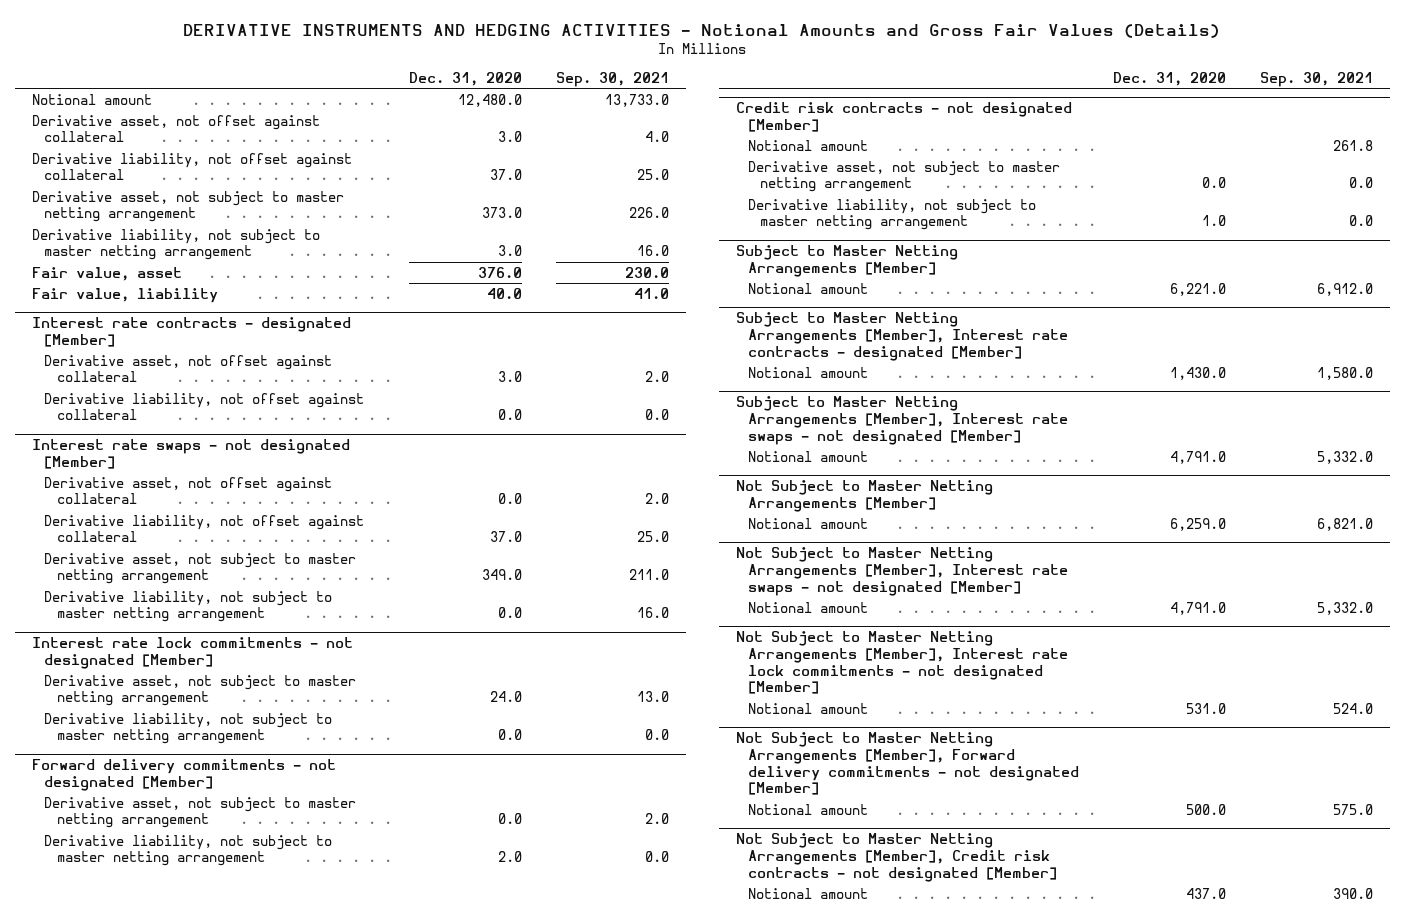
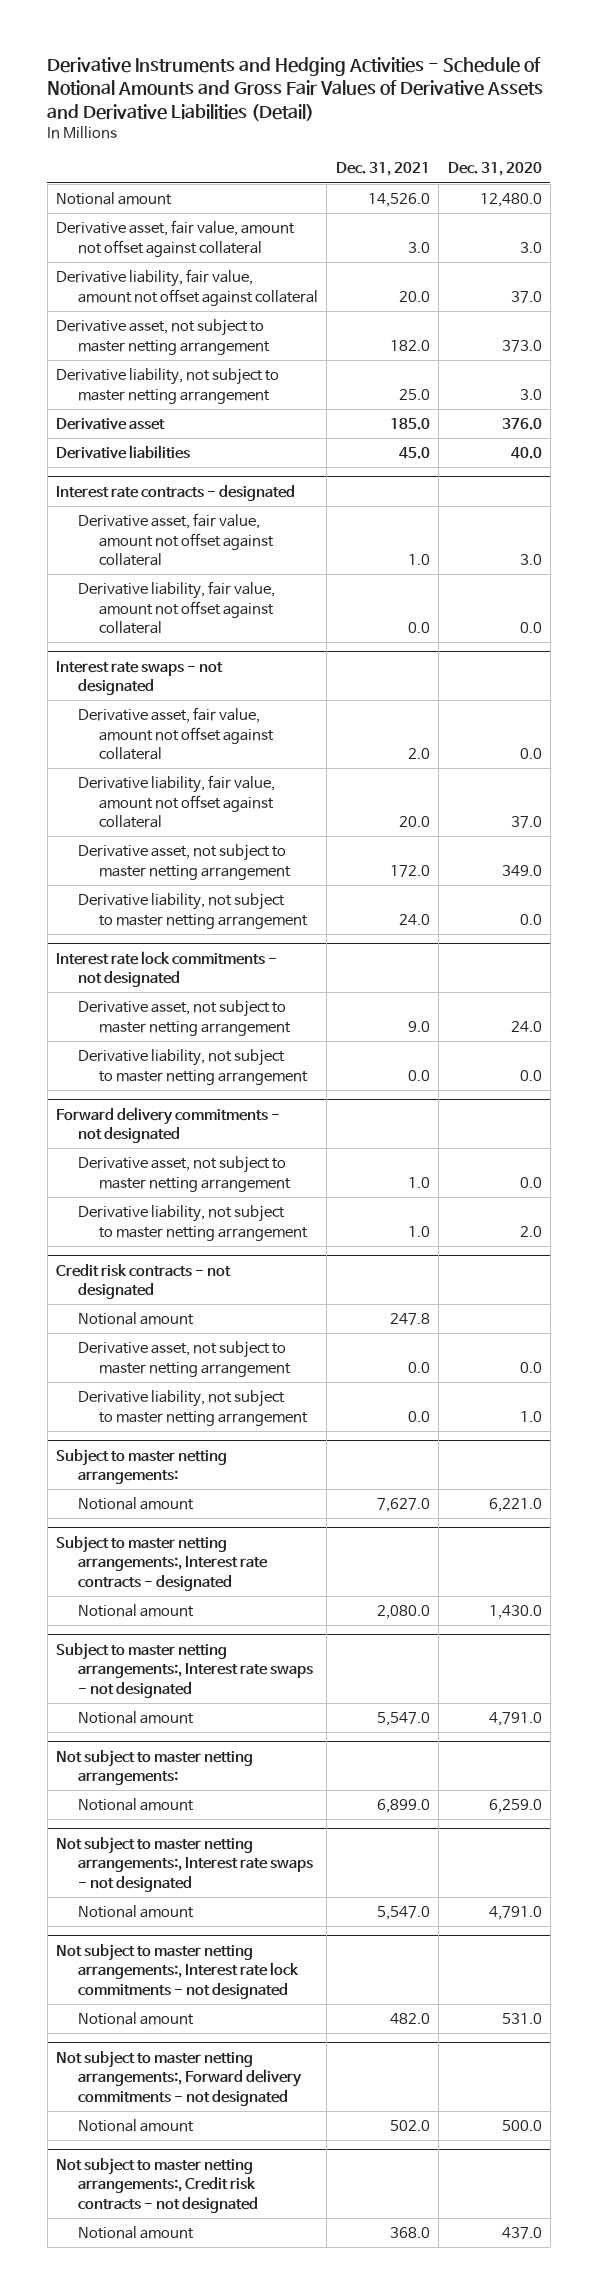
[183,23,1221,38] DERIVATIVE INSTRUMENTS AND HEDGING ACTIVITIES - Notional Amounts and Gross Fair Values (Details) -> [47,56,544,121] Derivative Instruments and Hedging Activities - Schedule of Notional Amounts and Gross Fair Values of Derivative Assets and Derivative Liabilities (Detail)
[555,71,669,87] Sep. 30, 2021 -> none
none -> [335,162,430,177] Dec. 31, 2021
[32,114,321,143] Derivative asset, not offset against collateral -> [56,220,296,257] Derivative asset, fair value, amount not offset against collateral
[32,152,353,181] Derivative liability, not offset against collateral -> [56,269,318,306] Derivative liability, fair value, amount not offset against collateral
[32,266,183,281] Fair value, asset -> [56,418,166,431] Derivative asset
[32,287,219,303] Fair value, liability -> [56,445,191,460] Derivative liabilities
[32,316,352,347] Interest rate contracts - designated [Member] -> [56,484,296,501] Interest rate contracts - designated
[44,354,333,383] Derivative asset, not offset against collateral -> [77,513,275,567] Derivative asset, fair value, amount not offset against collateral
[44,392,365,421] Derivative liability, not offset against collateral -> [77,581,275,635] Derivative liability, fair value, amount not offset against collateral
[32,438,351,469] Interest rate swaps - not designated [Member] -> [56,660,224,696] Interest rate swaps - not designated
[44,476,333,505] Derivative asset, not offset against collateral -> [77,707,275,761] Derivative asset, fair value, amount not offset against collateral
[44,514,365,543] Derivative liability, not offset against collateral -> [77,775,275,829] Derivative liability, fair value, amount not offset against collateral
[32,636,354,669] Interest rate lock commitments - not designated [Member] -> [56,950,278,988] Interest rate lock commitments - not designated
[32,758,337,791] Forward delivery commitments - not designated [Member] -> [56,1106,281,1144] Forward delivery commitments - not designated
[735,101,1072,132] Credit risk contracts - not designated [Member] -> [56,1263,232,1300] Credit risk contracts - not designated
[735,244,958,277] Subject to Master Netting Arrangements [Member] -> [56,1448,228,1485] Subject to master netting arrangements:
[735,311,1069,361] Subject to Master Netting Arrangements [Member], Interest rate contracts - designated [Member] -> [56,1535,268,1591] Subject to master netting arrangements:, Interest rate contracts - designated
[735,395,1069,445] Subject to Master Netting Arrangements [Member], Interest rate swaps - not designated [Member] -> [56,1642,313,1698] Subject to master netting arrangements:, Interest rate swaps - not designated
[735,479,993,512] Not Subject to Master Netting Arrangements [Member] -> [56,1749,254,1786] Not subject to master netting arrangements:
[735,546,1069,596] Not Subject to Master Netting Arrangements [Member], Interest rate swaps - not designated [Member] -> [56,1836,313,1892] Not subject to master netting arrangements:, Interest rate swaps - not designated
[735,630,1069,695] Not Subject to Master Netting Arrangements [Member], Interest rate lock commitments - not designated [Member] -> [56,1943,299,1999] Not subject to master netting arrangements:, Interest rate lock commitments - not designated
[735,731,1080,796] Not Subject to Master Netting Arrangements [Member], Forward delivery commitments - not designated [Member] -> [56,2050,302,2106] Not subject to master netting arrangements:, Forward delivery commitments - not designated
[735,832,1058,882] Not Subject to Master Netting Arrangements [Member], Credit risk contracts - not designated [Member] -> [56,2157,258,2213] Not subject to master netting arrangements:, Credit risk contracts - not designated

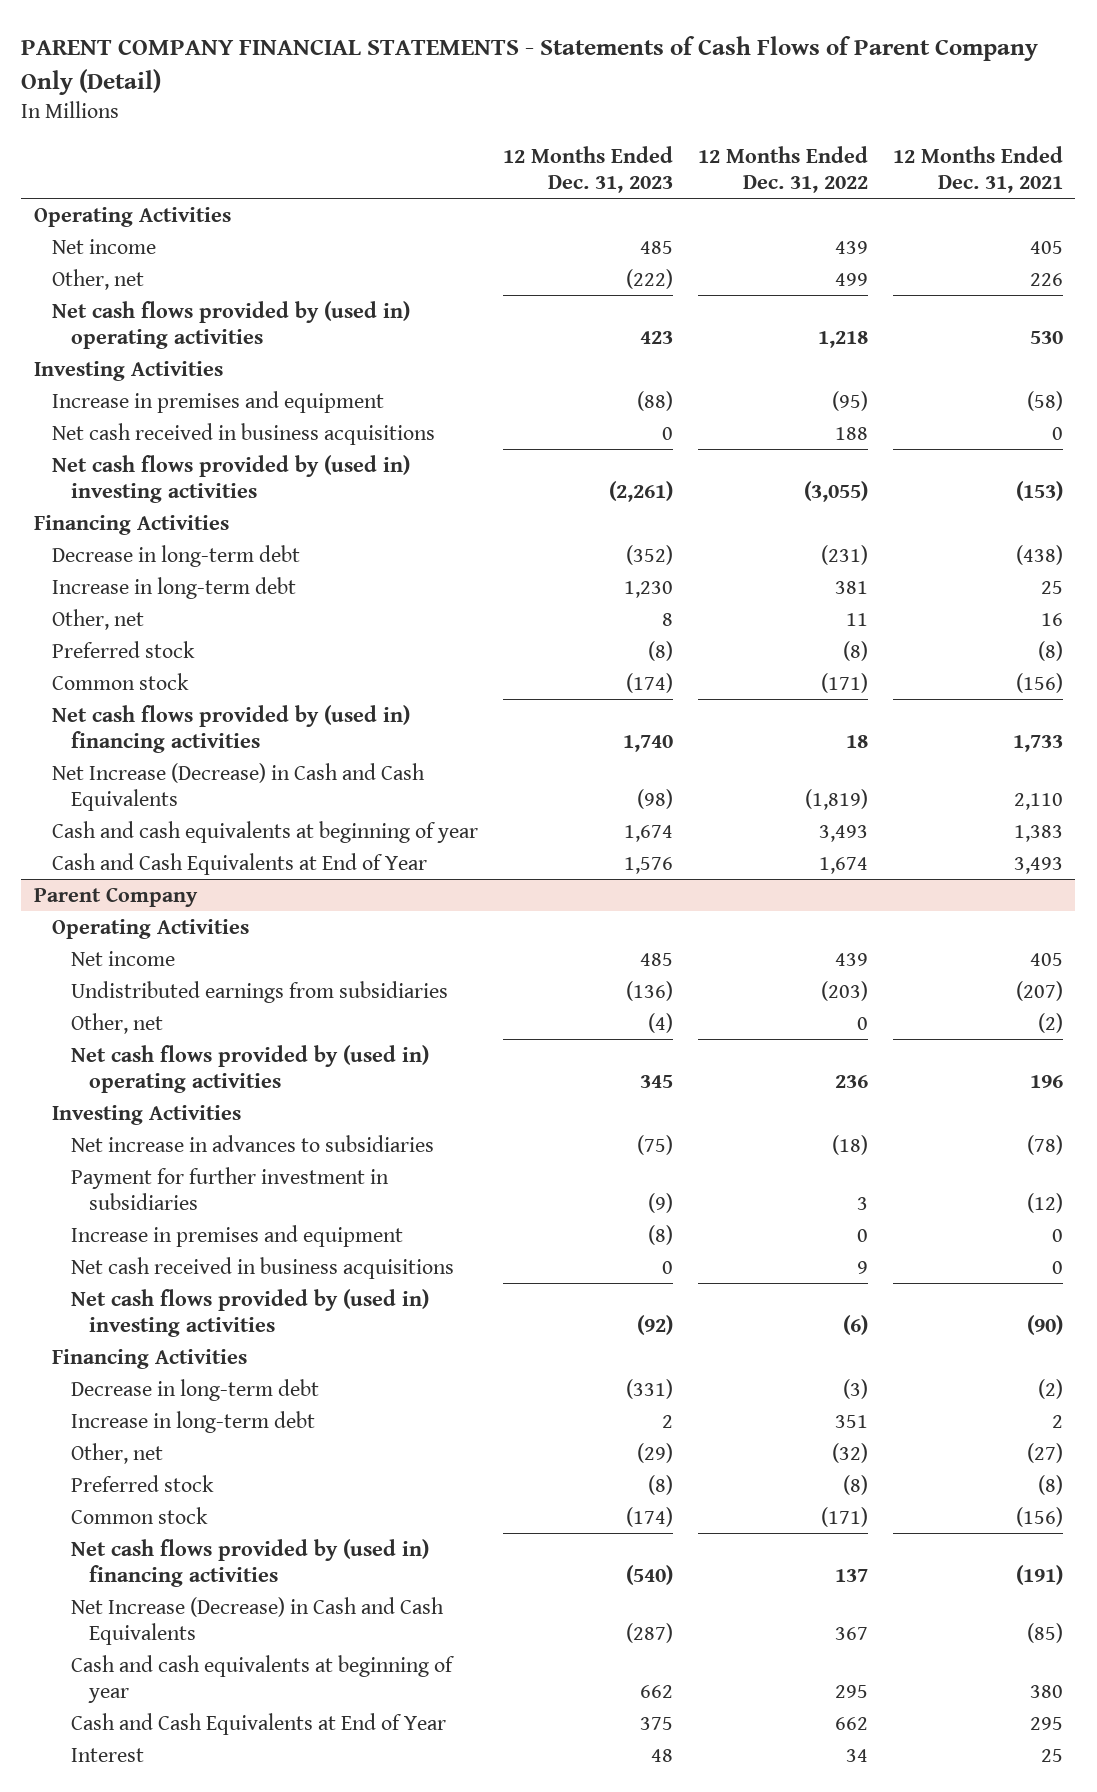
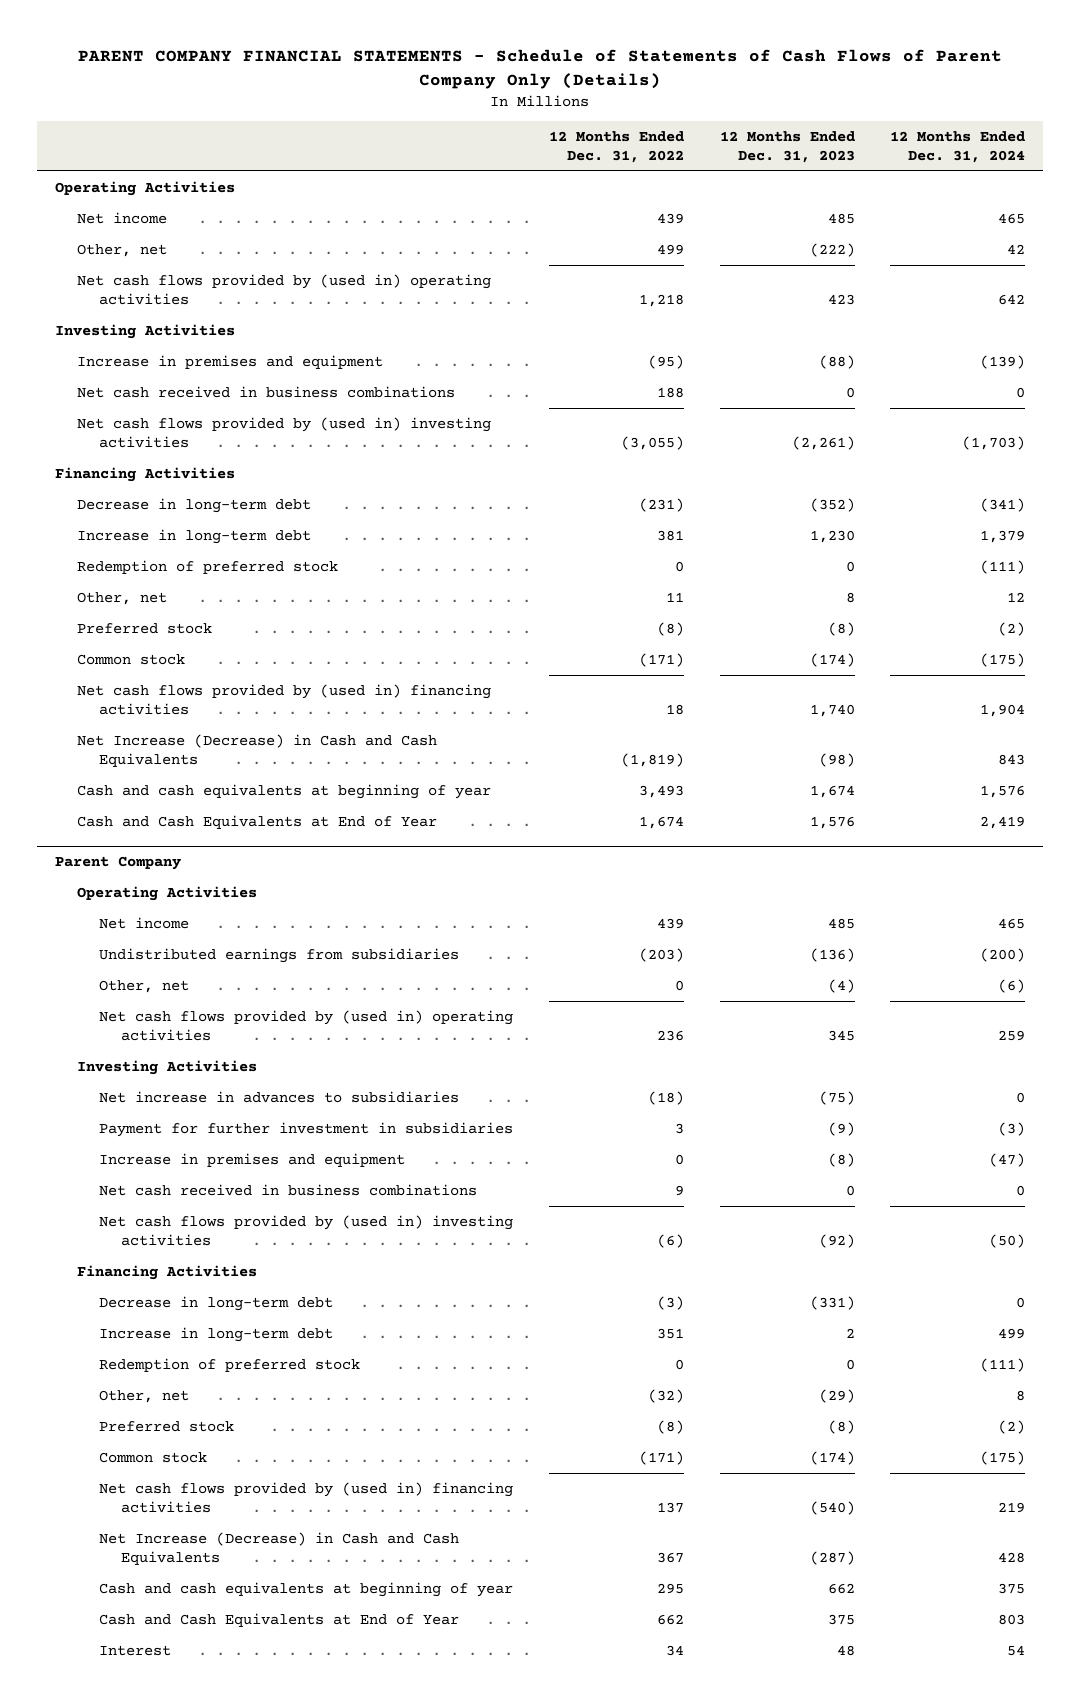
[21,35,1039,95] PARENT COMPANY FINANCIAL STATEMENTS - Statements of Cash Flows of Parent Company Only (Detail) -> [78,49,1003,90] PARENT COMPANY FINANCIAL STATEMENTS - Schedule of Statements of Cash Flows of Parent Company Only (Details)
[893,145,1064,193] 12 Months Ended Dec. 31, 2021 -> none
none -> [890,130,1026,163] 12 Months Ended Dec. 31, 2024
[52,422,436,445] Net cash received in business acquisitions -> [77,385,456,398] Net cash received in business combinations
none -> [77,559,339,574] Redemption of preferred stock
[70,1256,454,1279] Net cash received in business acquisitions -> [99,1183,478,1196] Net cash received in business combinations
none -> [99,1357,361,1372] Redemption of preferred stock

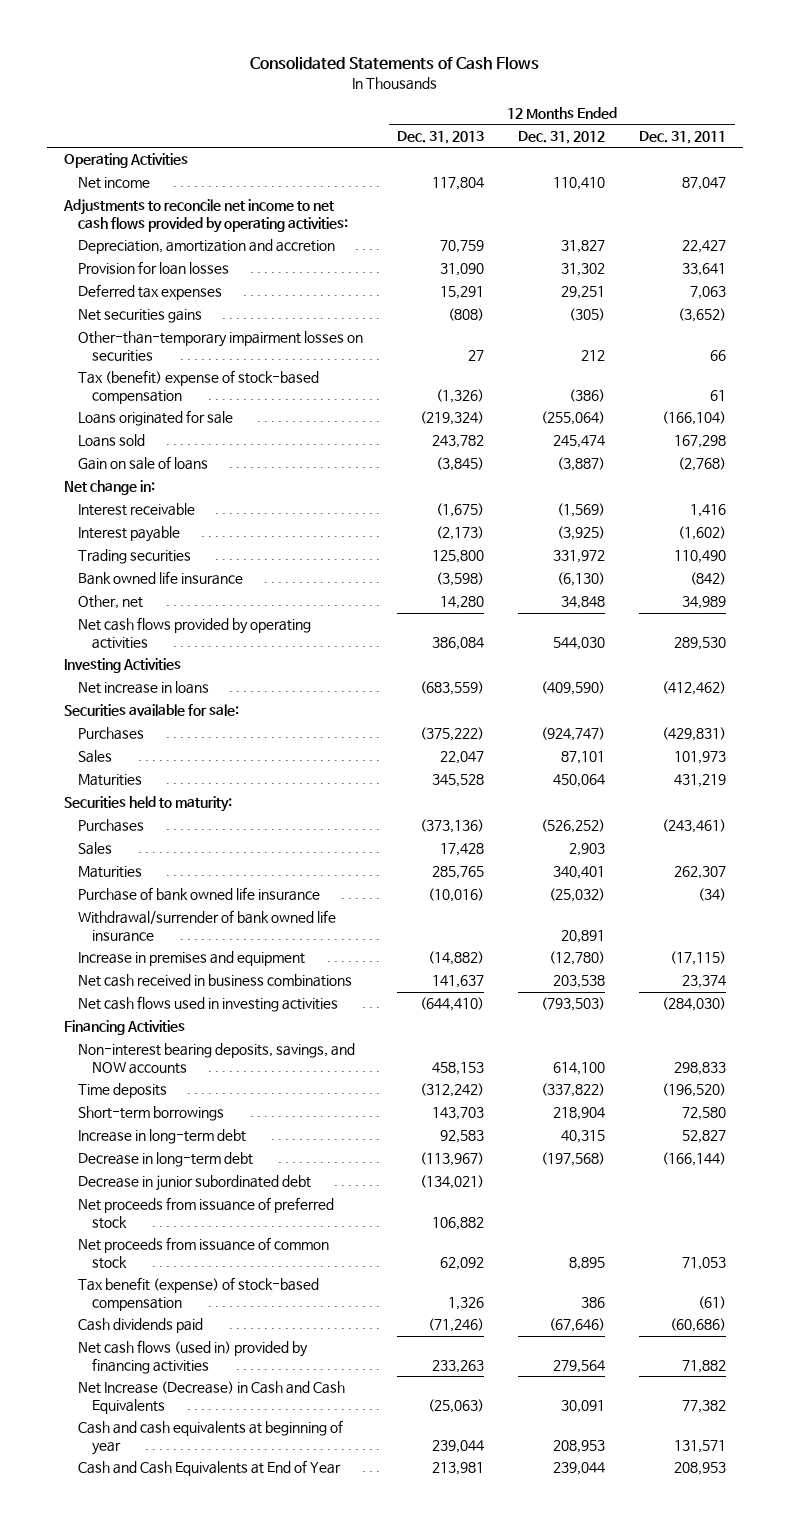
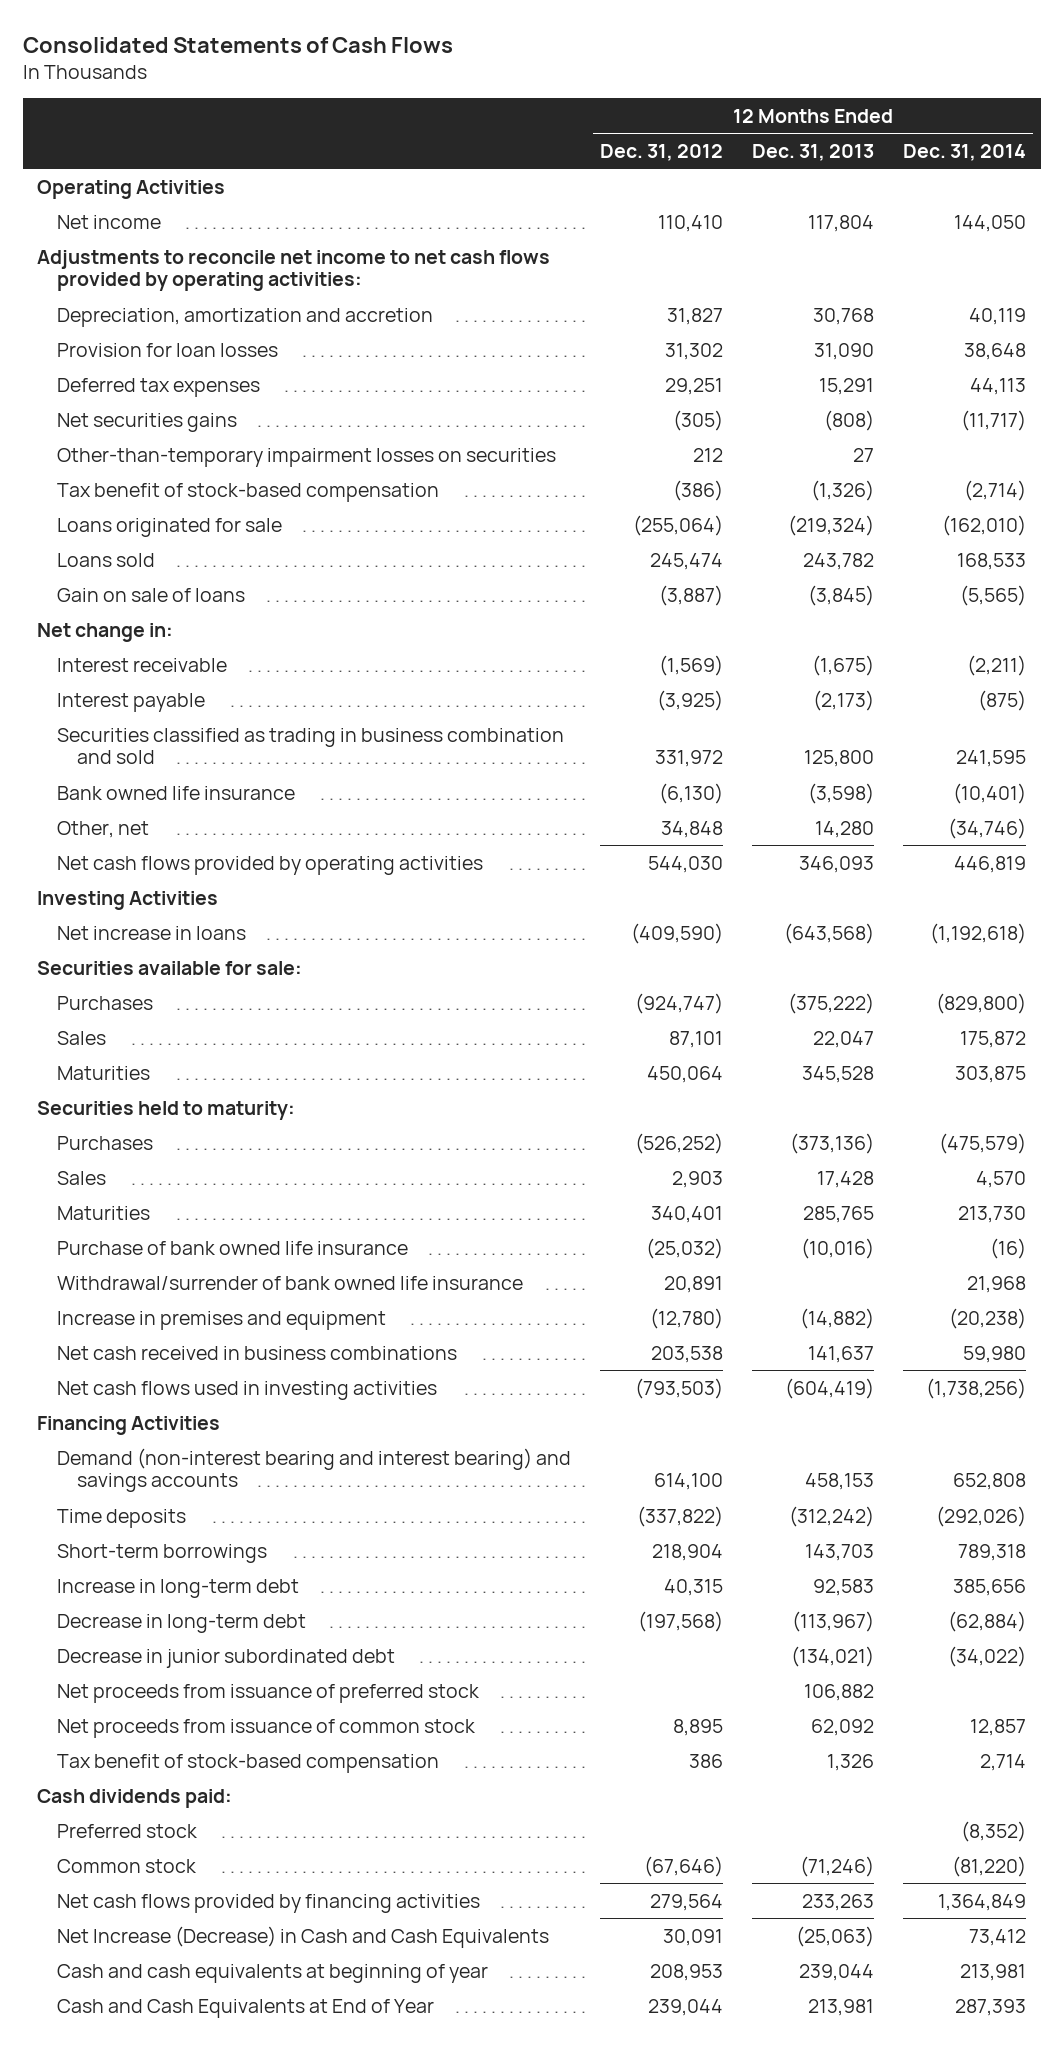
[639,130,727,144] Dec. 31, 2011 -> none
none -> [903,143,1027,161] Dec. 31, 2014
[440,240,485,254] 70,759 -> [813,307,875,325] 30,768
[78,370,320,404] Tax (benefit) expense of stock-based compensation -> [57,482,440,502] Tax benefit of stock-based compensation
[78,549,192,565] Trading securities -> [57,727,565,765] Securities classified as trading in business combination and sold
[432,636,485,650] 386,084 -> [799,855,875,873] 346,093
[420,681,485,696] (683,559) -> [784,922,875,944] (643,568)
[420,997,485,1012] (644,410) -> [785,1377,875,1399] (604,419)
[78,1043,356,1074] Non-interest bearing deposits, savings, and NOW accounts -> [57,1447,572,1493] Demand (non-interest bearing and interest bearing) and savings accounts
[78,1277,320,1311] Tax benefit (expense) of stock-based compensation -> [57,1753,440,1773] Tax benefit of stock-based compensation
none -> [37,1788,233,1808] Cash dividends paid:
none -> [57,1823,199,1838] Preferred stock
[78,1318,204,1334] Cash dividends paid -> [57,1858,198,1873] Common stock
[78,1340,309,1374] Net cash flows (used in) provided by financing activities -> [57,1893,481,1913] Net cash flows provided by financing activities

